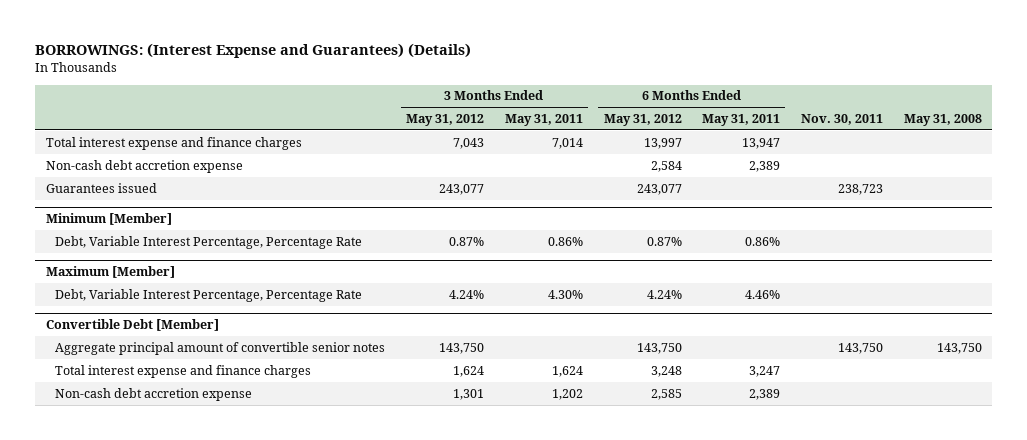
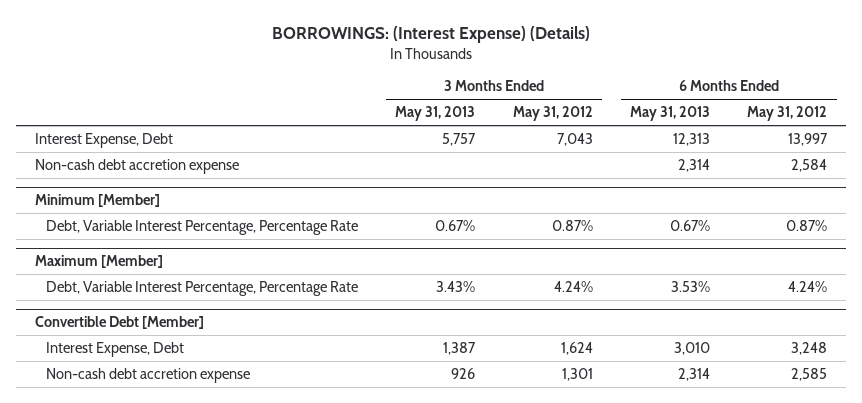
[35,42,472,58] BORROWINGS: (Interest Expense and Guarantees) (Details) -> [272,25,591,43] BORROWINGS: (Interest Expense) (Details)
[504,114,583,127] May 31, 2011 -> none
[702,114,781,127] May 31, 2011 -> none
[800,114,883,126] Nov. 30, 2011 -> none
[903,114,982,127] May 31, 2008 -> none
none -> [395,106,476,122] May 31, 2013
none -> [630,106,711,122] May 31, 2013
[45,136,302,150] Total interest expense and finance charges -> [34,133,173,149] Interest Expense, Debt
[45,182,157,193] Guarantees issued -> none
[55,341,386,355] Aggregate principal amount of convertible senior notes -> none
[55,364,312,378] Total interest expense and finance charges -> [45,342,184,358] Interest Expense, Debt

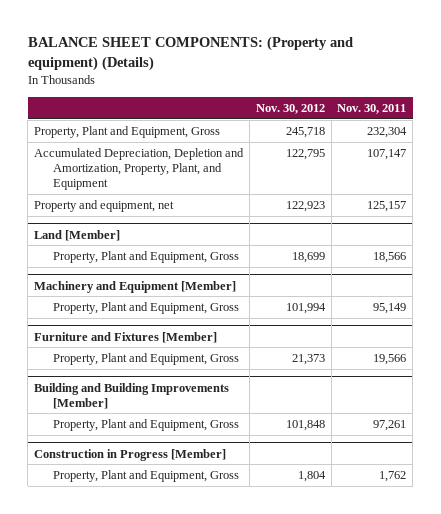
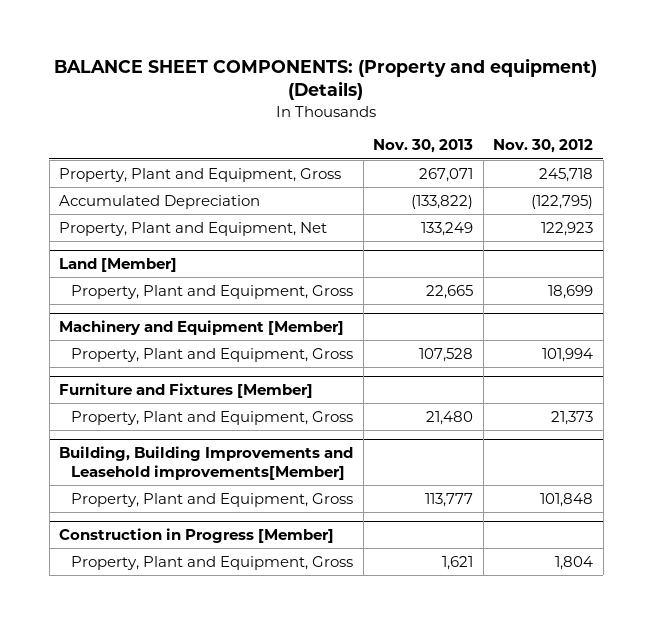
[337,103,407,114] Nov. 30, 2011 -> none
none -> [373,139,474,154] Nov. 30, 2013
[34,148,245,191] Accumulated Depreciation, Depletion and Amortization, Property, Plant, and Equipment -> [59,194,261,209] Accumulated Depreciation
[285,149,325,161] 122,795 -> [531,194,594,209] (122,795)
[34,200,175,213] Property and equipment, net -> [59,221,328,236] Property, Plant and Equipment, Net
[34,382,230,409] Building and Building Improvements [Member] -> [59,446,354,481] Building, Building Improvements and Leasehold improvements[Member]

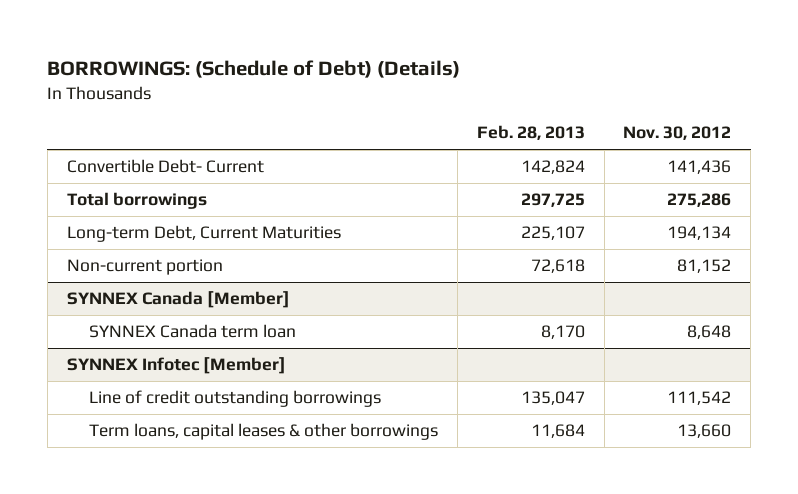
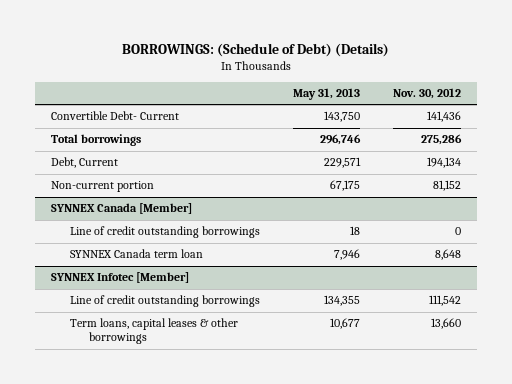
[476,125,585,141] Feb. 28, 2013 -> none
none -> [292,87,360,100] May 31, 2013
[66,225,341,243] Long-term Debt, Current Maturities -> [51,157,119,169] Debt, Current
none -> [70,226,261,239] Line of credit outstanding borrowings

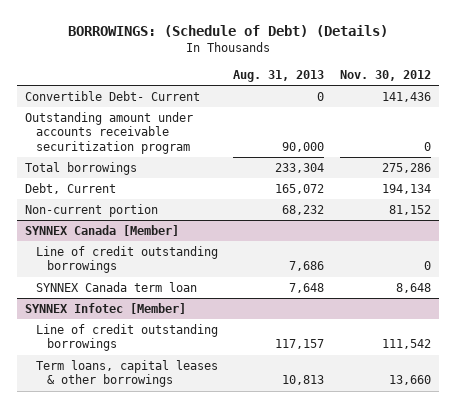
[292,87,360,100] May 31, 2013 -> none
none -> [233,69,325,82] Aug. 31, 2013
none -> [24,111,193,155] Outstanding amount under accounts receivable securitization program

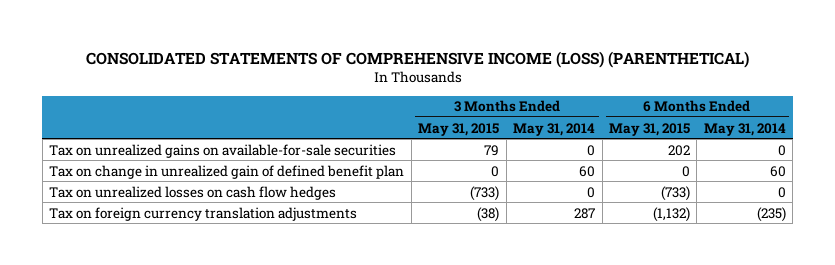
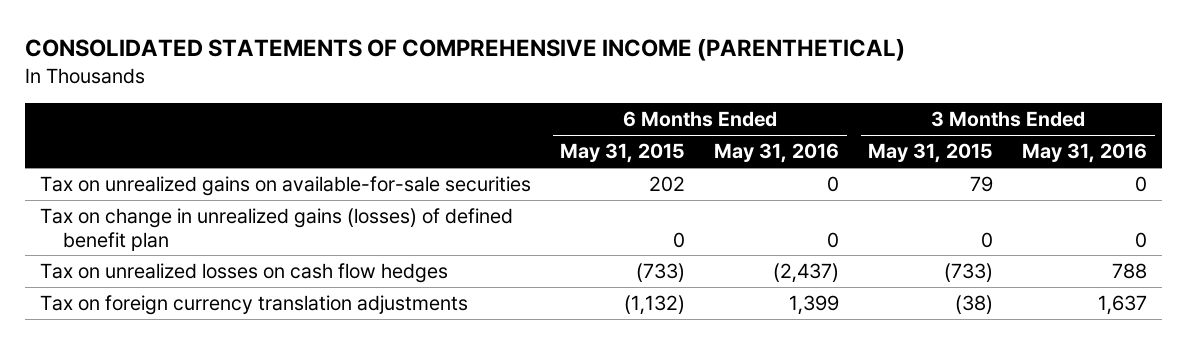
[85,50,749,68] CONSOLIDATED STATEMENTS OF COMPREHENSIVE INCOME (LOSS) (PARENTHETICAL) -> [25,39,906,62] CONSOLIDATED STATEMENTS OF COMPREHENSIVE INCOME (PARENTHETICAL)
[513,122,596,136] May 31, 2014 -> none
[703,122,786,136] May 31, 2014 -> none
none -> [714,143,840,164] May 31, 2016
none -> [1022,143,1148,164] May 31, 2016
[49,164,405,179] Tax on change in unrealized gain of defined benefit plan -> [39,208,513,251] Tax on change in unrealized gains (losses) of defined benefit plan

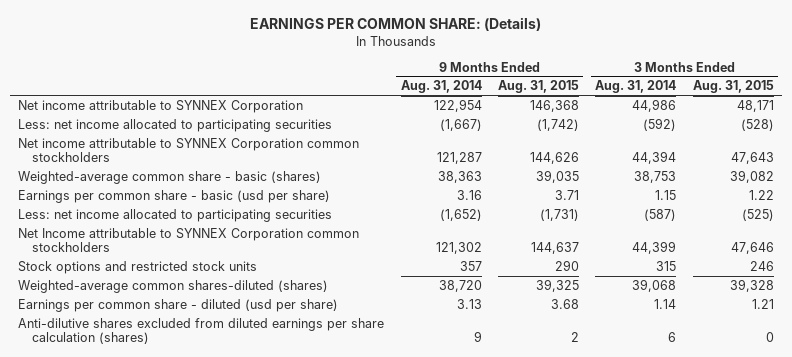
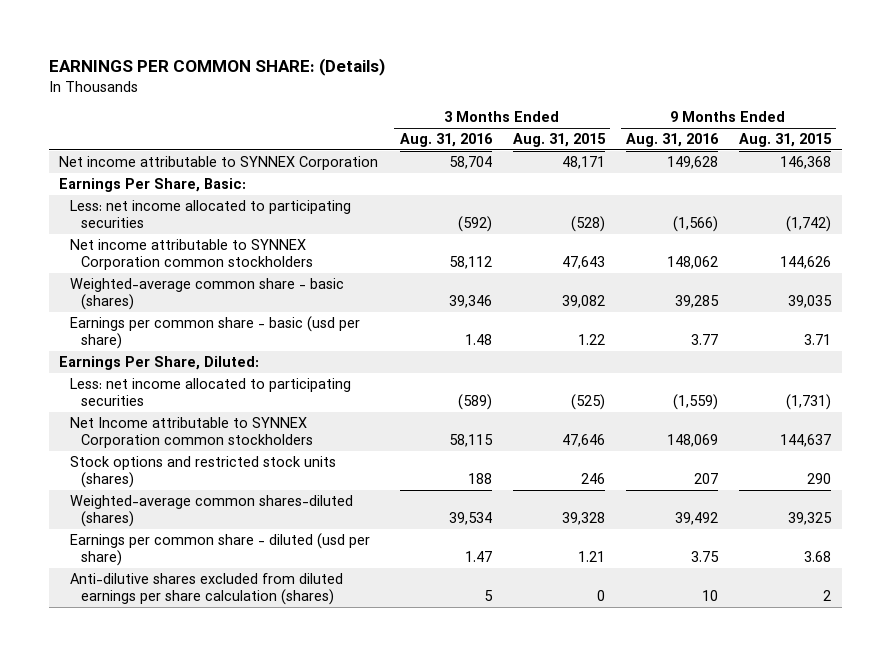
[400,80,482,94] Aug. 31, 2014 -> none
[595,80,677,94] Aug. 31, 2014 -> none
none -> [399,133,493,148] Aug. 31, 2016
none -> [625,133,719,148] Aug. 31, 2016
none -> [59,178,247,193] Earnings Per Share, Basic:
none -> [59,356,260,371] Earnings Per Share, Diluted:
[18,260,258,274] Stock options and restricted stock units -> [69,456,336,489] Stock options and restricted stock units (shares)

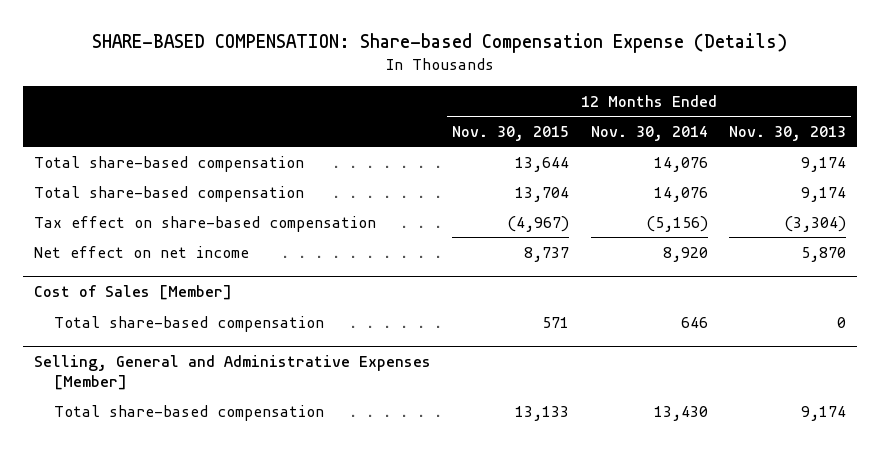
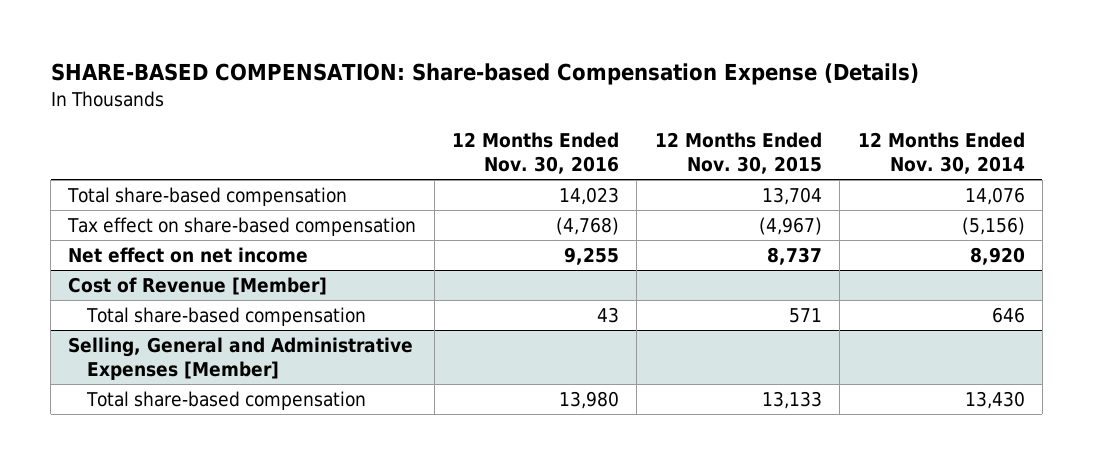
[729,125,847,141] Nov. 30, 2013 -> none
none -> [452,131,620,174] 12 Months Ended Nov. 30, 2016
[33,155,304,172] Total share-based compensation -> none
[33,285,232,301] Cost of Sales [Member] -> [68,276,328,295] Cost of Revenue [Member]

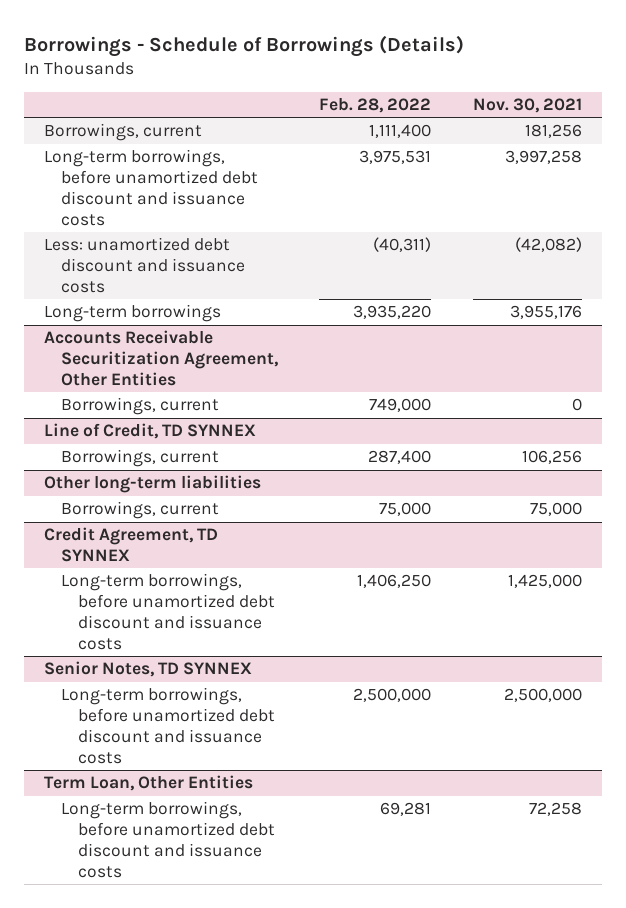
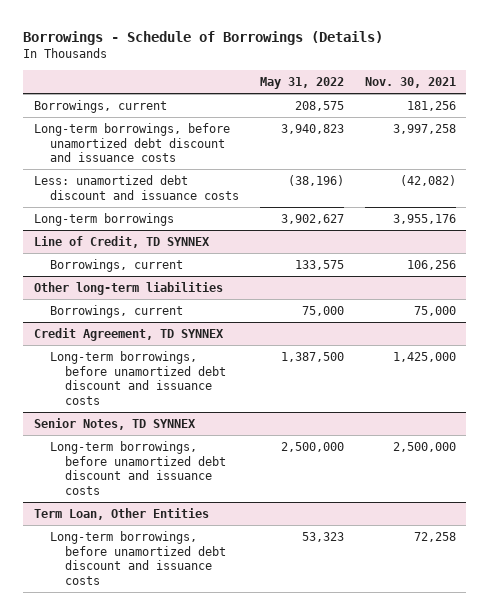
[319,98,432,114] Feb. 28, 2022 -> none
none -> [259,76,344,89] May 31, 2022
[44,330,279,386] Accounts Receivable Securitization Agreement, Other Entities -> none
[61,397,220,416] Borrowings, current -> none

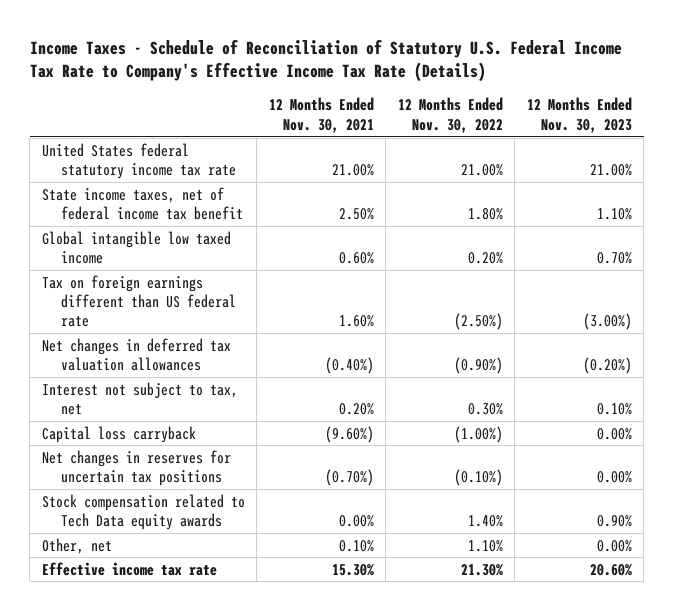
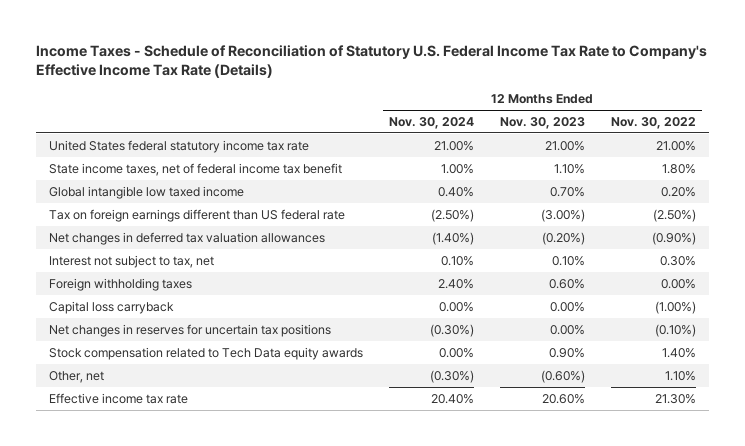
[268,97,374,133] 12 Months Ended Nov. 30, 2021 -> none
none -> [389,117,475,130] Nov. 30, 2024
none -> [49,277,193,291] Foreign withholding taxes
[596,539,632,552] 0.00% -> [540,369,585,383] (0.60%)

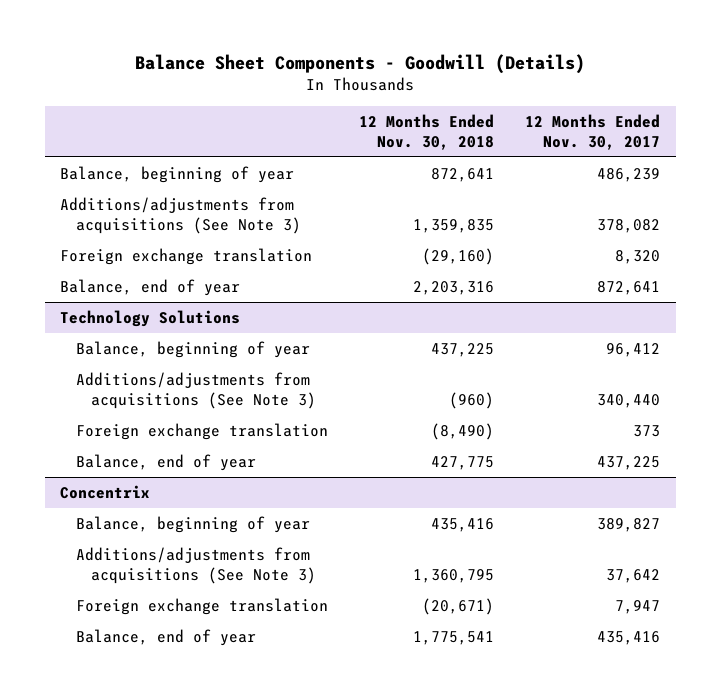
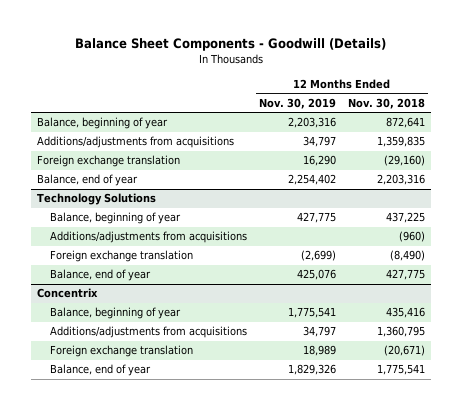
[525,113,661,150] 12 Months Ended Nov. 30, 2017 -> none
none -> [258,97,336,109] Nov. 30, 2019
[60,196,301,234] Additions/adjustments from acquisitions (See Note 3) -> [36,136,234,149] Additions/adjustments from acquisitions
[75,371,316,409] Additions/adjustments from acquisitions (See Note 3) -> [49,231,247,244] Additions/adjustments from acquisitions
[75,546,316,584] Additions/adjustments from acquisitions (See Note 3) -> [49,326,247,339] Additions/adjustments from acquisitions

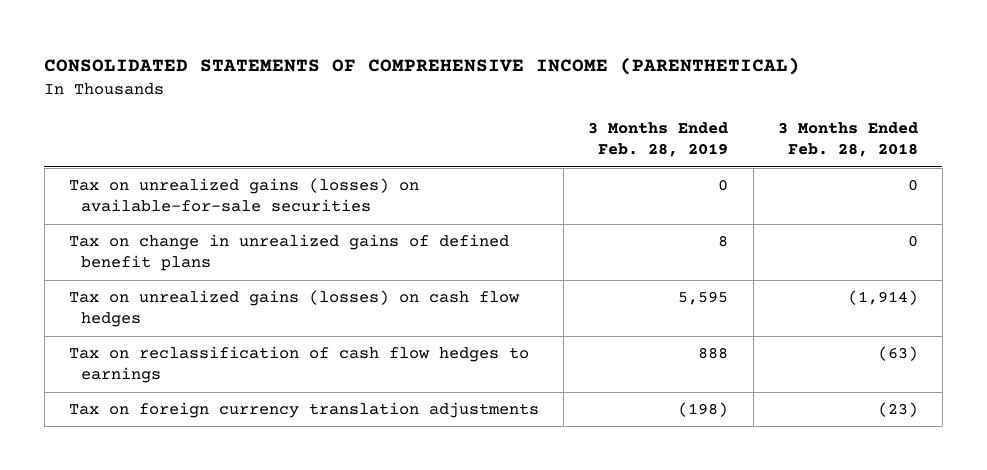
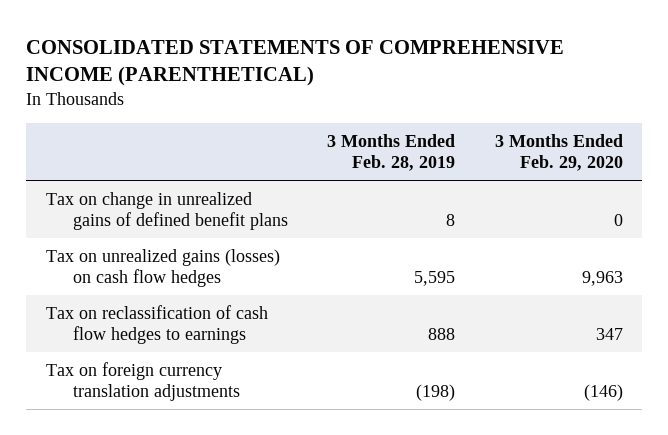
[777,122,918,158] 3 Months Ended Feb. 28, 2018 -> none
none -> [494,133,623,172] 3 Months Ended Feb. 29, 2020
[69,178,420,213] Tax on unrealized gains (losses) on available-for-sale securities -> none

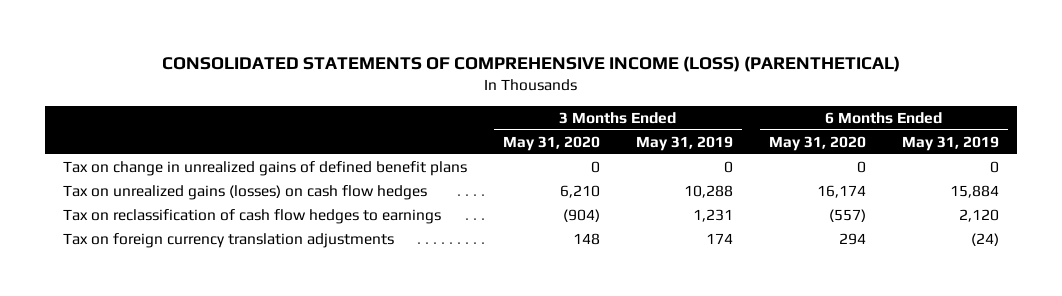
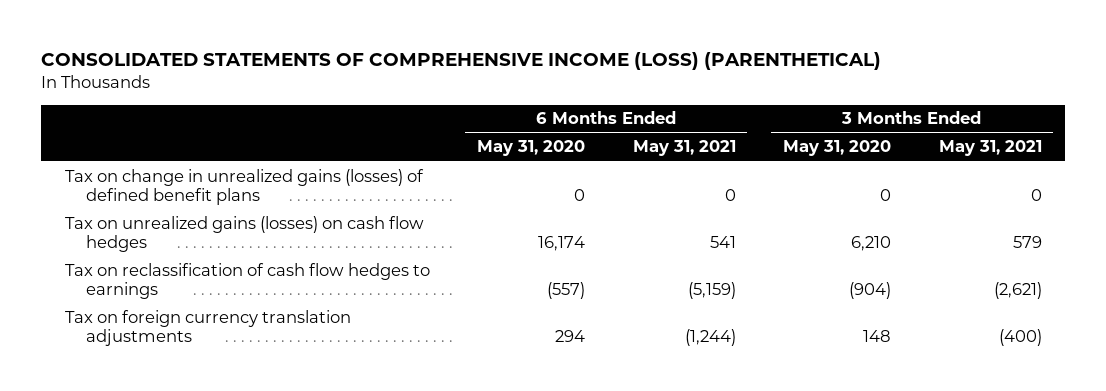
[636,135,734,151] May 31, 2019 -> none
[902,135,1000,151] May 31, 2019 -> none
none -> [632,140,736,157] May 31, 2021
none -> [938,140,1042,157] May 31, 2021
[63,161,468,177] Tax on change in unrealized gains of defined benefit plans -> [64,168,424,205] Tax on change in unrealized gains (losses) of defined benefit plans

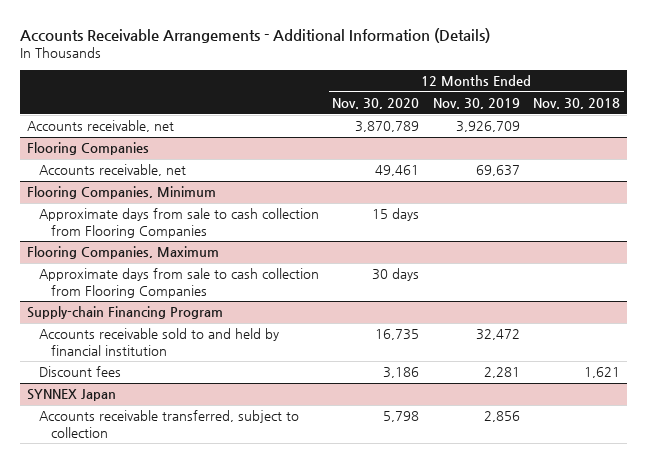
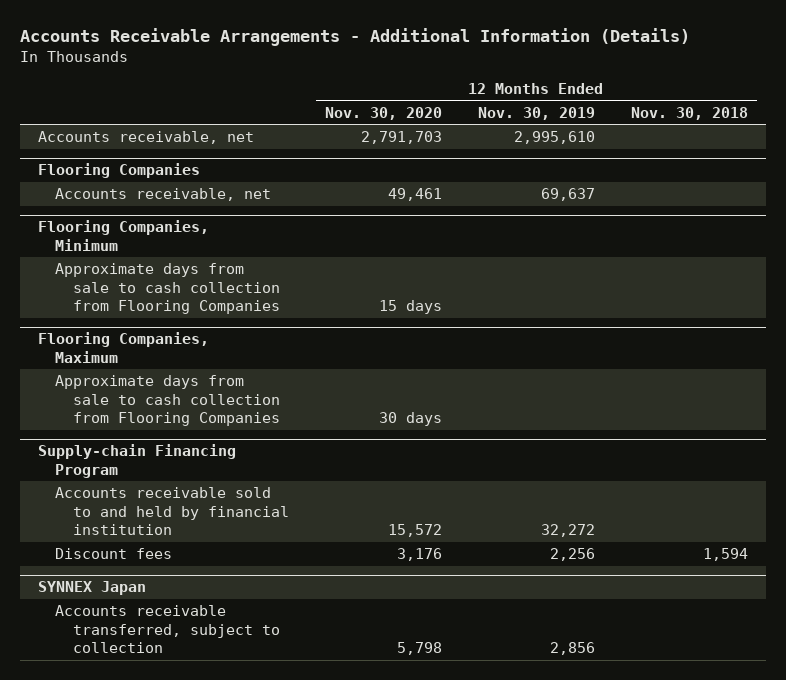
[355,121,420,133] 3,870,789 -> [360,131,442,145] 2,791,703
[455,121,520,133] 3,926,709 -> [513,131,595,145] 2,995,610
[375,329,420,341] 16,735 -> [387,523,442,537] 15,572
[475,329,520,341] 32,472 -> [540,523,595,537] 32,272
[383,367,420,379] 3,186 -> [396,548,442,562] 3,176
[483,367,520,379] 2,281 -> [549,548,595,562] 2,256
[584,367,621,379] 1,621 -> [702,548,748,562] 1,594

